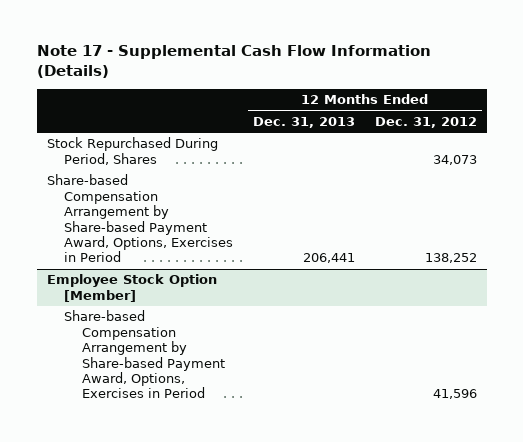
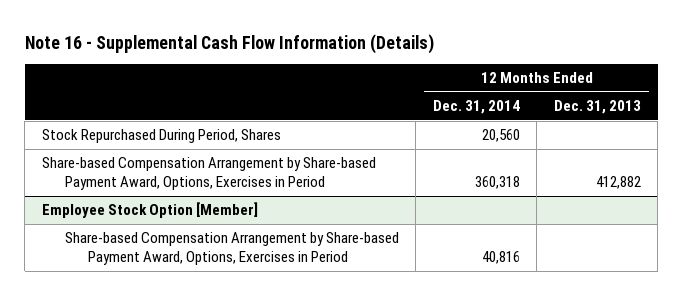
[36,45,431,79] Note 17 - Supplemental Cash Flow Information (Details) -> [24,33,434,54] Note 16 - Supplemental Cash Flow Information (Details)
[374,116,477,128] Dec. 31, 2012 -> none
none -> [432,100,520,115] Dec. 31, 2014
[303,253,356,264] 206,441 -> [595,176,641,190] 412,882

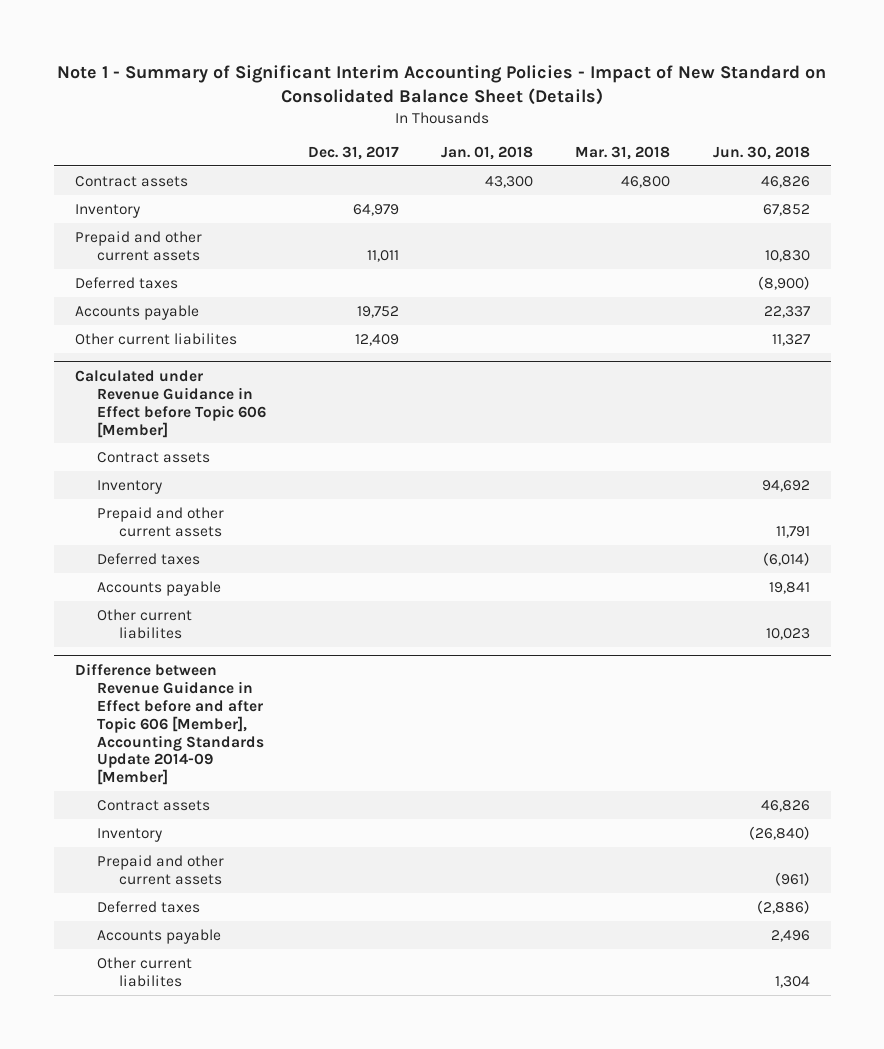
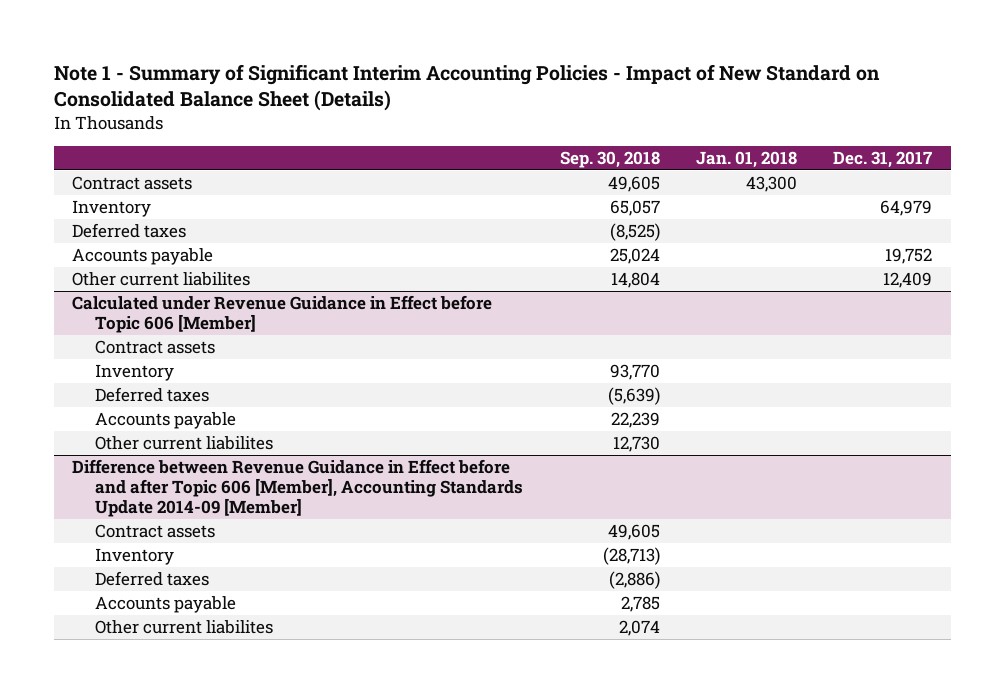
[575,146,671,161] Mar. 31, 2018 -> none
[712,146,810,161] Jun. 30, 2018 -> none
none -> [559,150,660,168] Sep. 30, 2018
[74,230,202,261] Prepaid and other current assets -> none
[97,506,225,537] Prepaid and other current assets -> none
[97,854,225,885] Prepaid and other current assets -> none

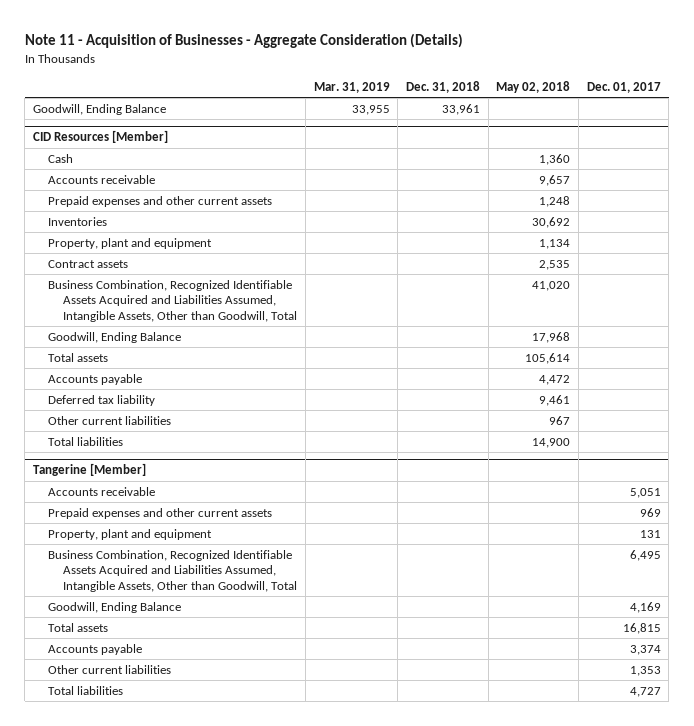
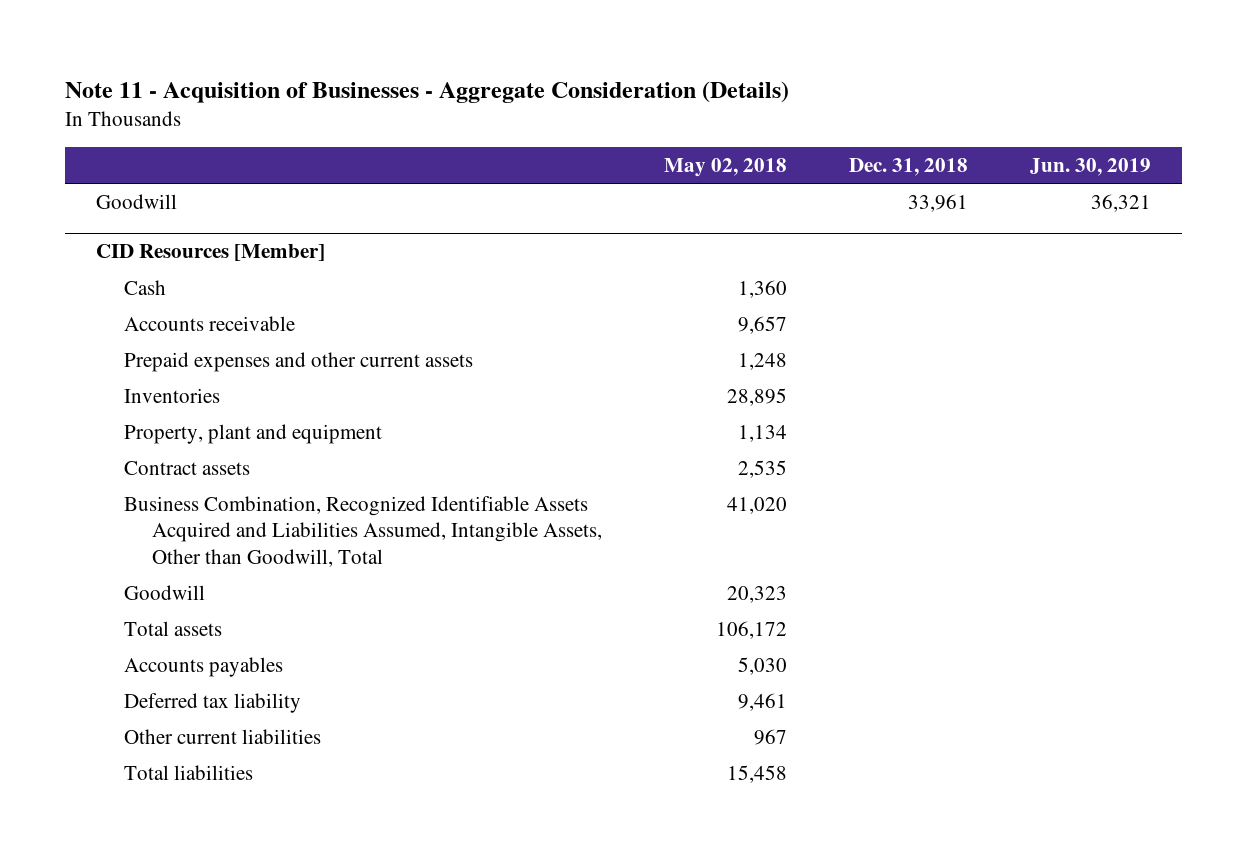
[313,82,390,94] Mar. 31, 2019 -> none
[586,82,661,94] Dec. 01, 2017 -> none
none -> [1029,157,1151,176] Jun. 30, 2019
[33,103,167,115] Goodwill, Ending Balance -> [96,194,178,210] Goodwill
[532,216,571,228] 30,692 -> [726,388,787,407] 28,895
[48,331,182,343] Goodwill, Ending Balance -> [124,585,206,601] Goodwill
[532,331,571,343] 17,968 -> [726,586,787,604] 20,323
[525,352,571,364] 105,614 -> [715,621,787,640] 106,172
[48,373,143,385] Accounts payable -> [124,657,284,678] Accounts payables
[539,374,571,385] 4,472 -> [737,657,787,676] 5,030
[33,463,147,477] Tangerine [Member] -> none
[48,486,156,496] Accounts receivable -> none
[48,507,273,519] Prepaid expenses and other current assets -> none
[48,528,213,540] Property, plant and equipment -> none
[48,549,298,592] Business Combination, Recognized Identifiable Assets Acquired and Liabilities Assumed, Intangible Assets, Other than Goodwill, Total -> none
[48,601,182,613] Goodwill, Ending Balance -> none
[48,622,109,632] Total assets -> none
[48,643,143,655] Accounts payable -> none
[48,664,172,674] Other current liabilities -> none
[48,685,124,695] Total liabilities -> none
[532,437,571,448] 14,900 -> [726,765,787,784] 15,458

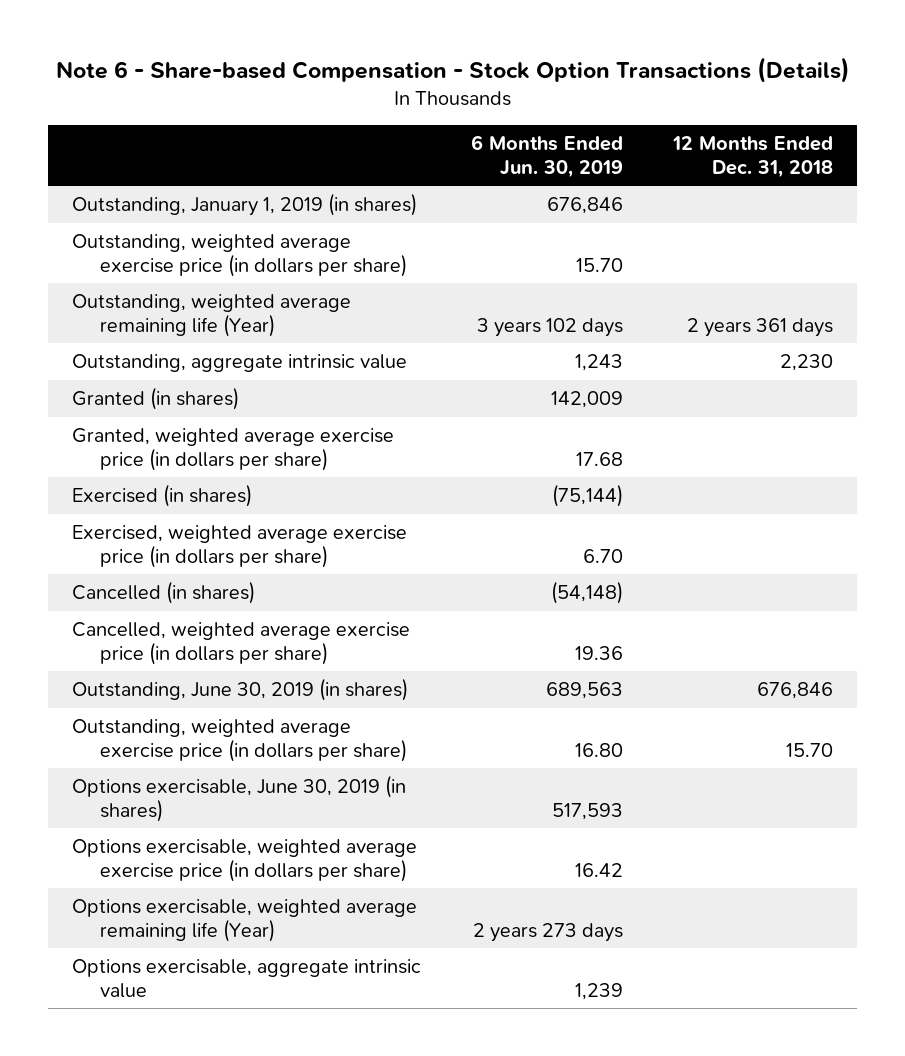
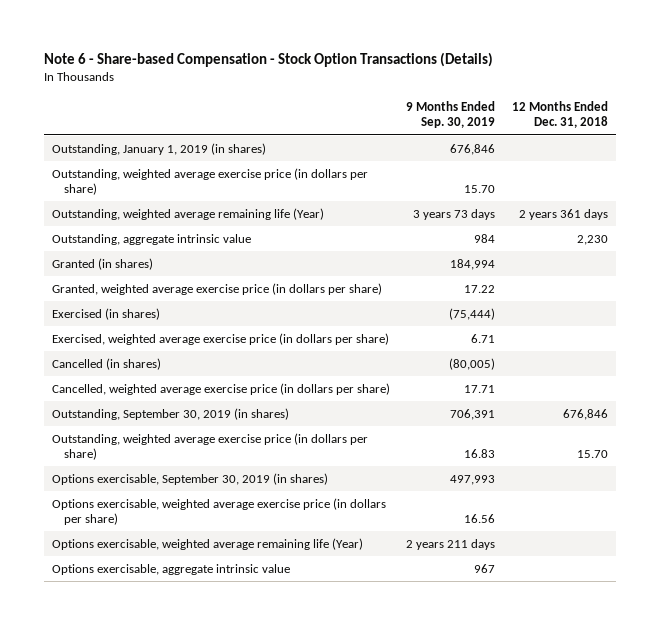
[471,134,624,178] 6 Months Ended Jun. 30, 2019 -> none
none -> [406,100,496,129] 9 Months Ended Sep. 30, 2019
[72,678,409,702] Outstanding, June 30, 2019 (in shares) -> [52,407,290,420] Outstanding, September 30, 2019 (in shares)
[72,775,407,822] Options exercisable, June 30, 2019 (in shares) -> [52,472,329,485] Options exercisable, September 30, 2019 (in shares)

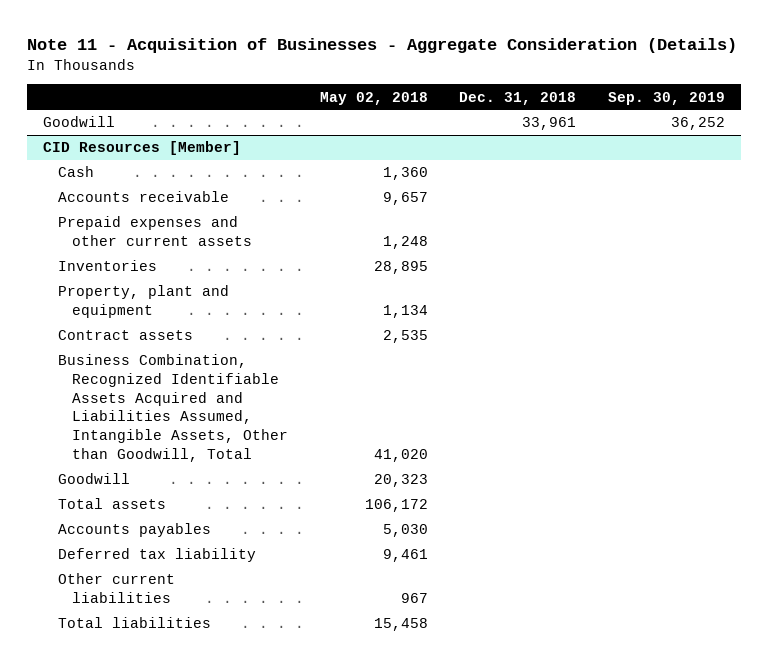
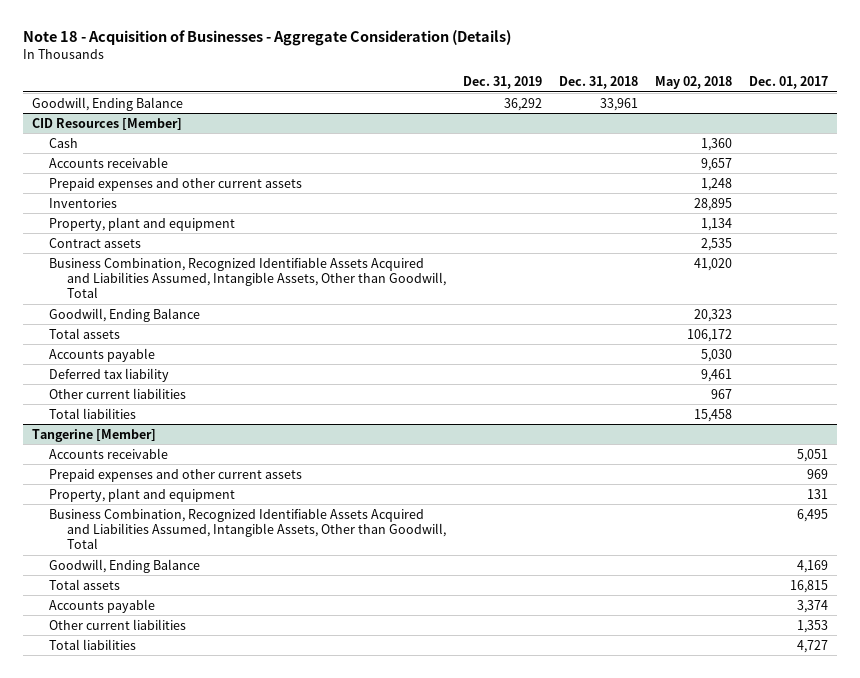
[27,37,738,53] Note 11 - Acquisition of Businesses - Aggregate Consideration (Details) -> [23,30,512,47] Note 18 - Acquisition of Businesses - Aggregate Consideration (Details)
[607,91,725,105] Sep. 30, 2019 -> none
none -> [463,76,543,90] Dec. 31, 2019
none -> [749,76,829,90] Dec. 01, 2017
[42,116,115,128] Goodwill -> [31,96,183,111] Goodwill, Ending Balance
[57,473,130,485] Goodwill -> [49,307,201,322] Goodwill, Ending Balance
[57,523,211,538] Accounts payables -> [49,347,156,362] Accounts payable
none -> [31,428,156,442] Tangerine [Member]
none -> [49,447,169,459] Accounts receivable
none -> [49,468,303,482] Prepaid expenses and other current assets
none -> [49,487,236,502] Property, plant and equipment
none -> [49,507,447,550] Business Combination, Recognized Identifiable Assets Acquired and Liabilities Assumed, Intangible Assets, Other than Goodwill, Total
none -> [49,558,201,573] Goodwill, Ending Balance
none -> [49,578,121,590] Total assets
none -> [49,598,156,613] Accounts payable
none -> [49,618,187,630] Other current liabilities
none -> [49,638,137,650] Total liabilities

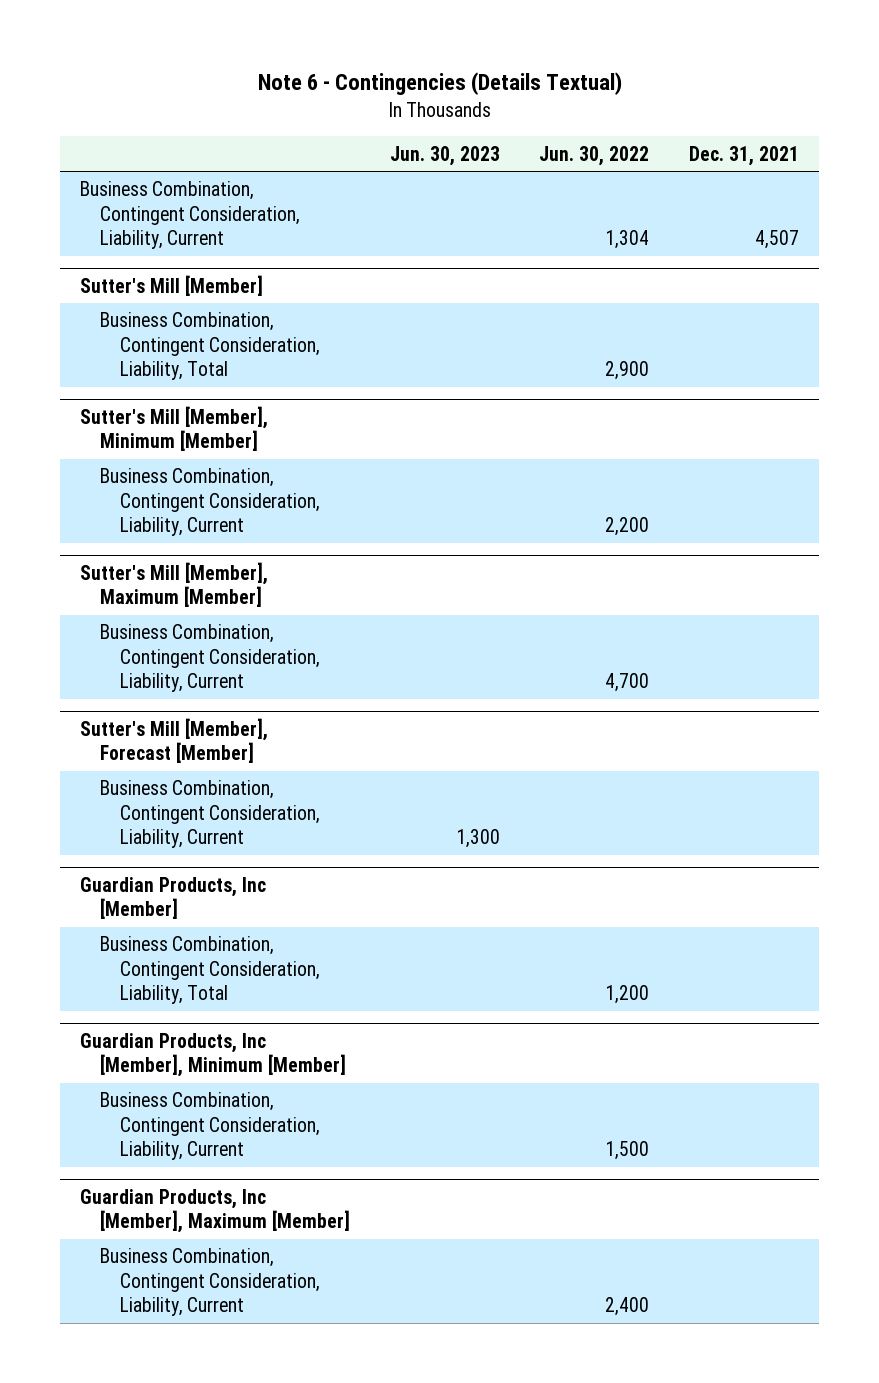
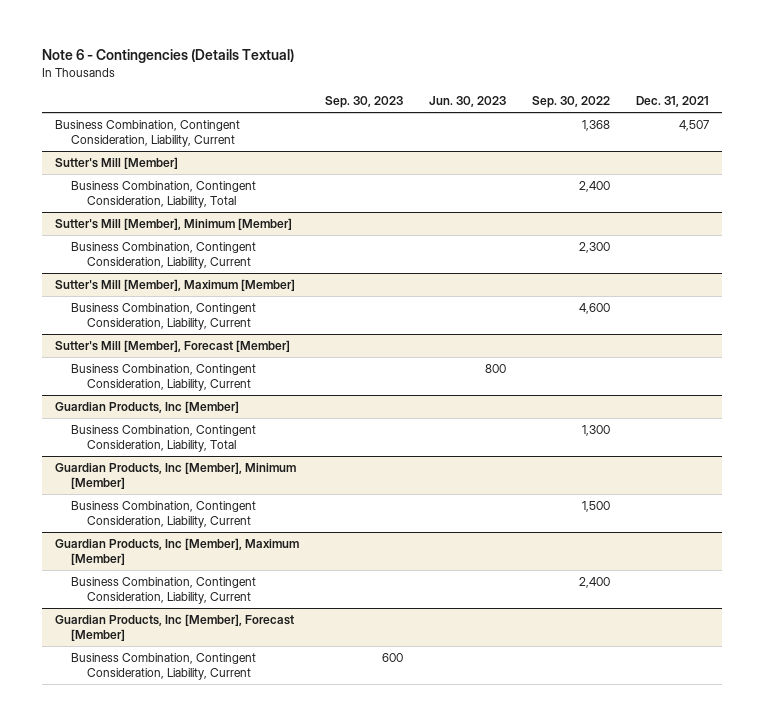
[539,145,650,166] Jun. 30, 2022 -> none
none -> [324,95,403,108] Sep. 30, 2023
none -> [531,95,610,108] Sep. 30, 2022
[455,829,500,849] 1,300 -> [484,364,506,374] 800
none -> [54,614,294,642] Guardian Products, Inc [Member], Forecast [Member]
none -> [70,653,256,681] Business Combination, Contingent Consideration, Liability, Current

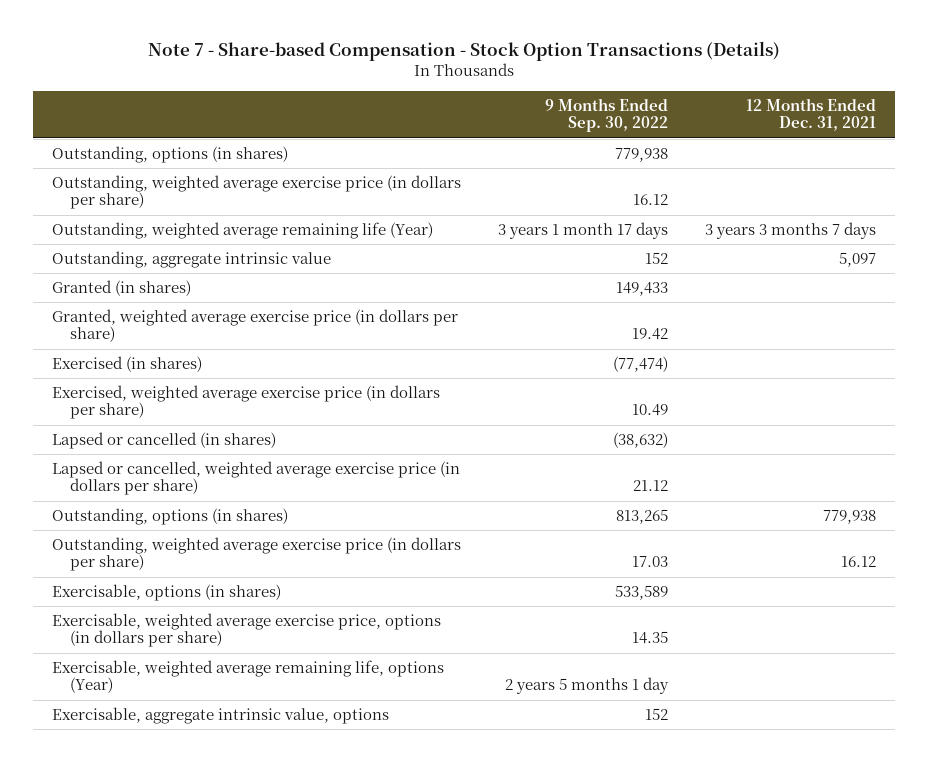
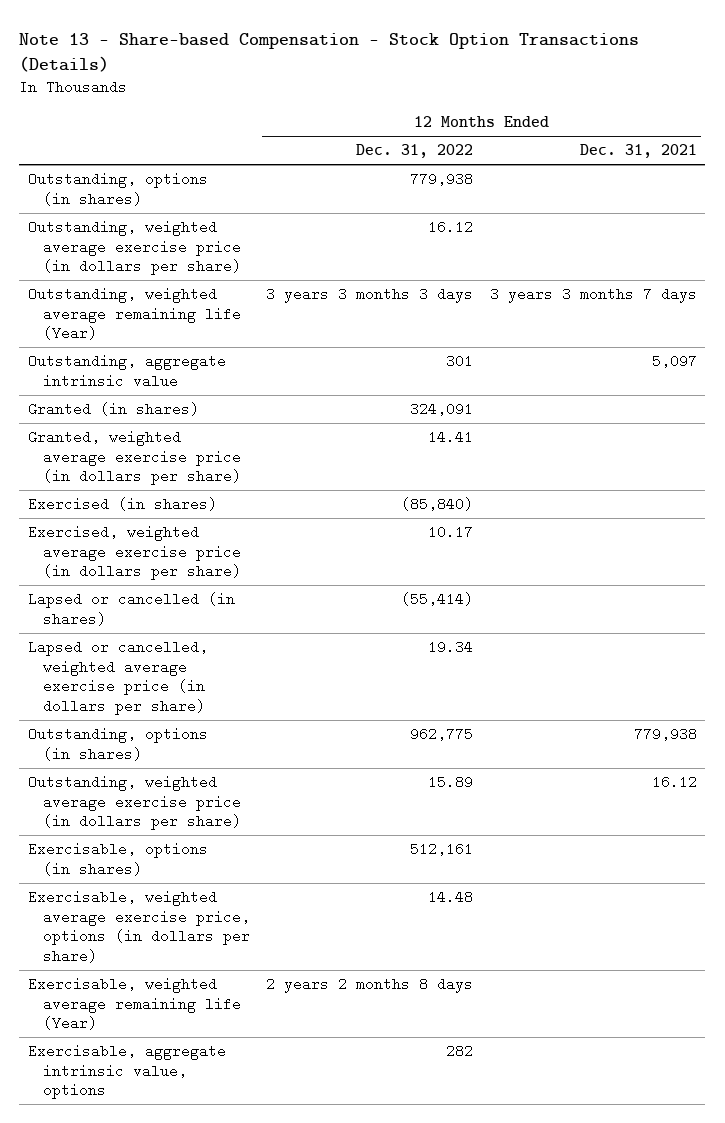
[148,41,781,62] Note 7 - Share-based Compensation - Stock Option Transactions (Details) -> [19,32,640,73] Note 13 - Share-based Compensation - Stock Option Transactions (Details)
[545,97,669,133] 9 Months Ended Sep. 30, 2022 -> none
none -> [356,144,474,159] Dec. 31, 2022
[51,659,444,694] Exercisable, weighted average remaining life, options (Year) -> [27,976,241,1031] Exercisable, weighted average remaining life (Year)

